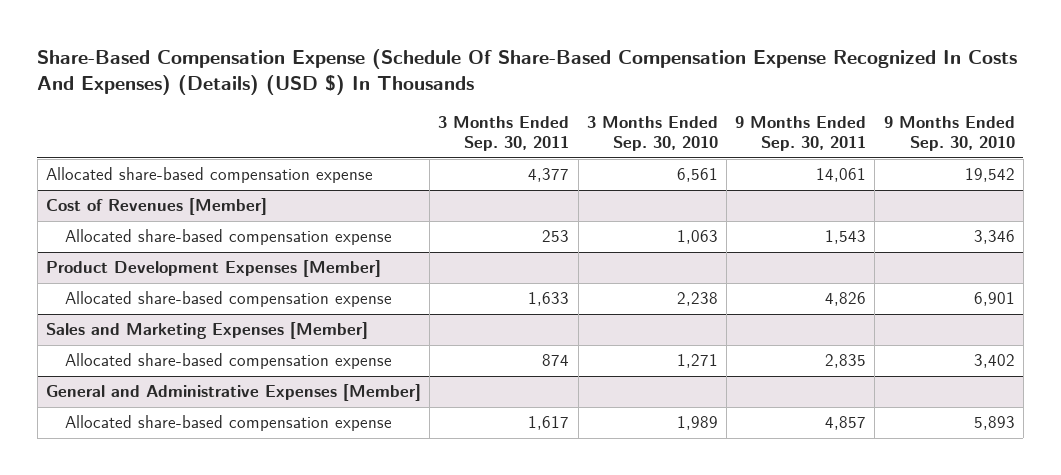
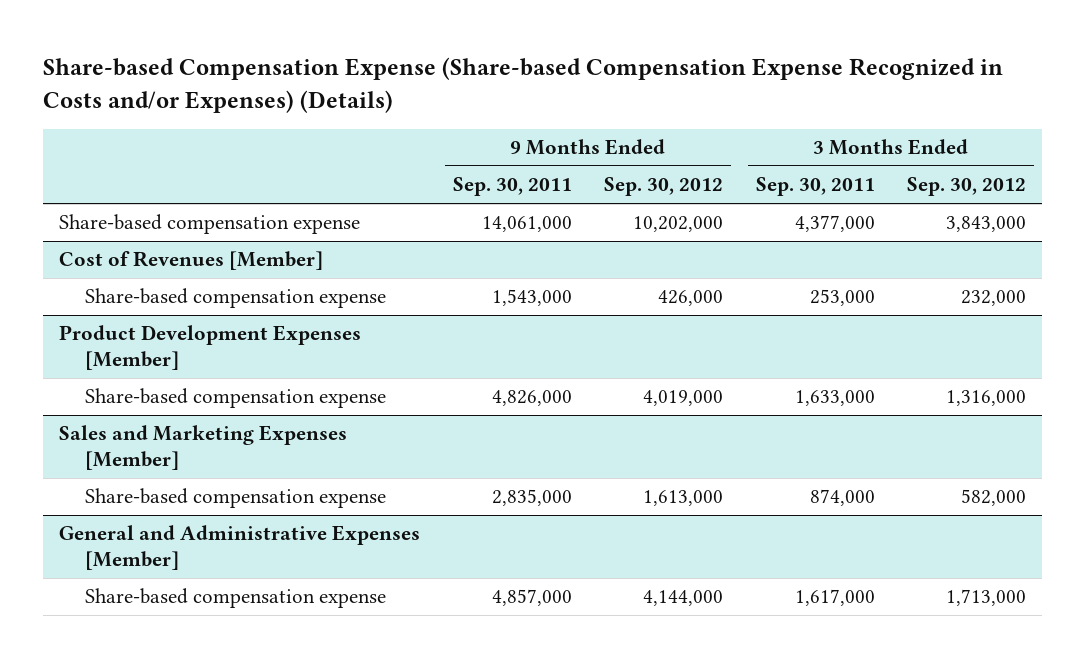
[37,48,1018,96] Share-Based Compensation Expense (Schedule Of Share-Based Compensation Expense Recognized In Costs And Expenses) (Details) (USD $) In Thousands -> [43,57,1004,113] Share-based Compensation Expense (Share-based Compensation Expense Recognized in Costs and/or Expenses) (Details)
[586,116,718,152] 3 Months Ended Sep. 30, 2010 -> none
[883,116,1015,152] 9 Months Ended Sep. 30, 2010 -> none
none -> [604,177,724,197] Sep. 30, 2012
none -> [907,177,1027,197] Sep. 30, 2012
[45,167,373,184] Allocated share-based compensation expense -> [59,214,361,235] Share-based compensation expense
[528,168,570,183] 4,377 -> [794,215,875,233] 4,377,000
[816,168,867,183] 14,061 -> [481,216,572,233] 14,061,000
[64,229,392,246] Allocated share-based compensation expense -> [84,288,386,309] Share-based compensation expense
[542,230,570,243] 253 -> [809,289,875,307] 253,000
[825,230,867,245] 1,543 -> [491,289,572,307] 1,543,000
[64,291,392,308] Allocated share-based compensation expense -> [84,388,386,409] Share-based compensation expense
[528,292,570,307] 1,633 -> [794,390,875,407] 1,633,000
[825,292,867,307] 4,826 -> [491,390,572,407] 4,826,000
[64,353,392,370] Allocated share-based compensation expense -> [84,488,386,509] Share-based compensation expense
[542,354,570,367] 874 -> [809,489,875,507] 874,000
[825,354,867,369] 2,835 -> [491,489,572,507] 2,835,000
[64,415,392,432] Allocated share-based compensation expense -> [84,588,386,609] Share-based compensation expense
[528,416,570,431] 1,617 -> [794,589,875,607] 1,617,000
[825,416,867,431] 4,857 -> [491,589,572,607] 4,857,000

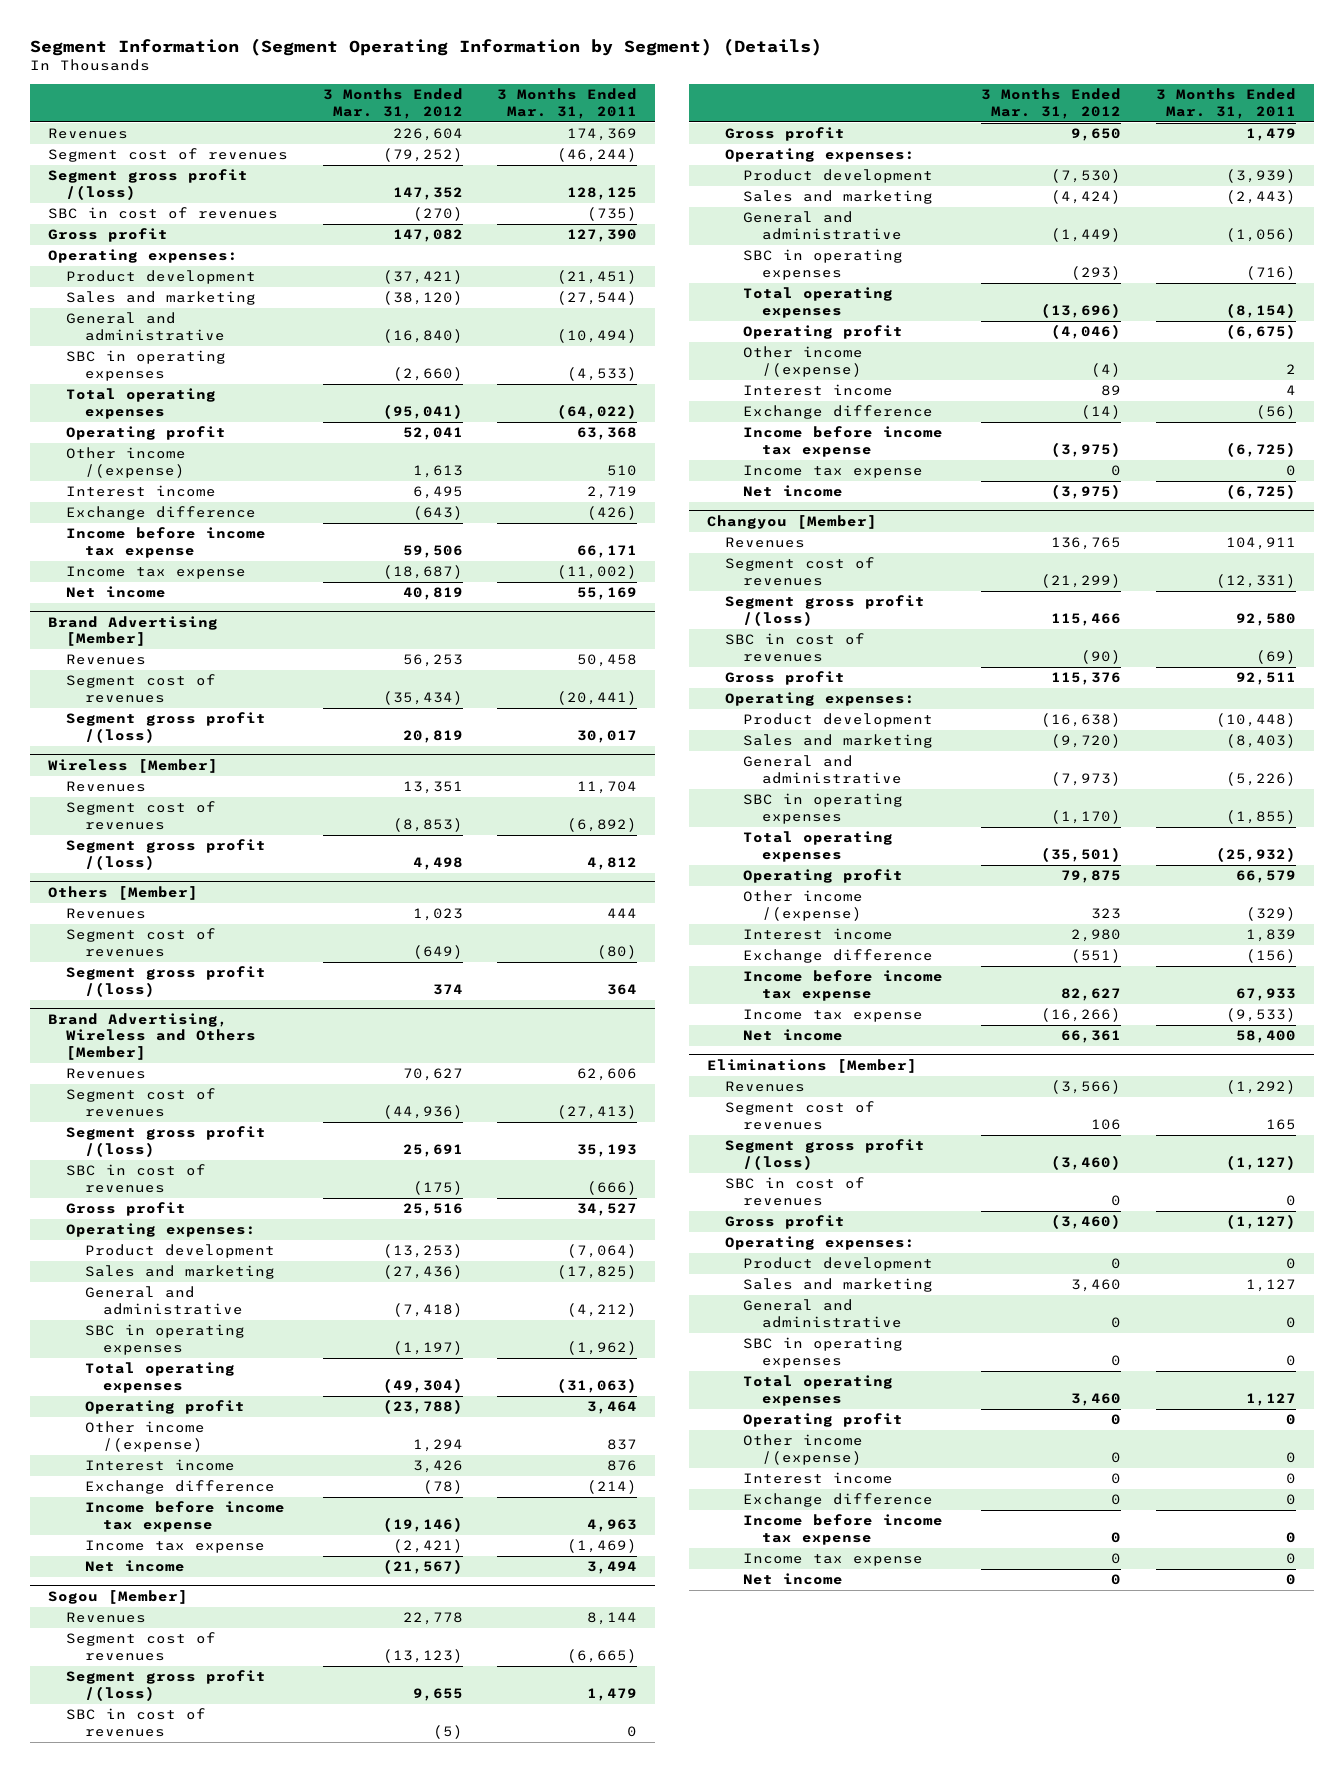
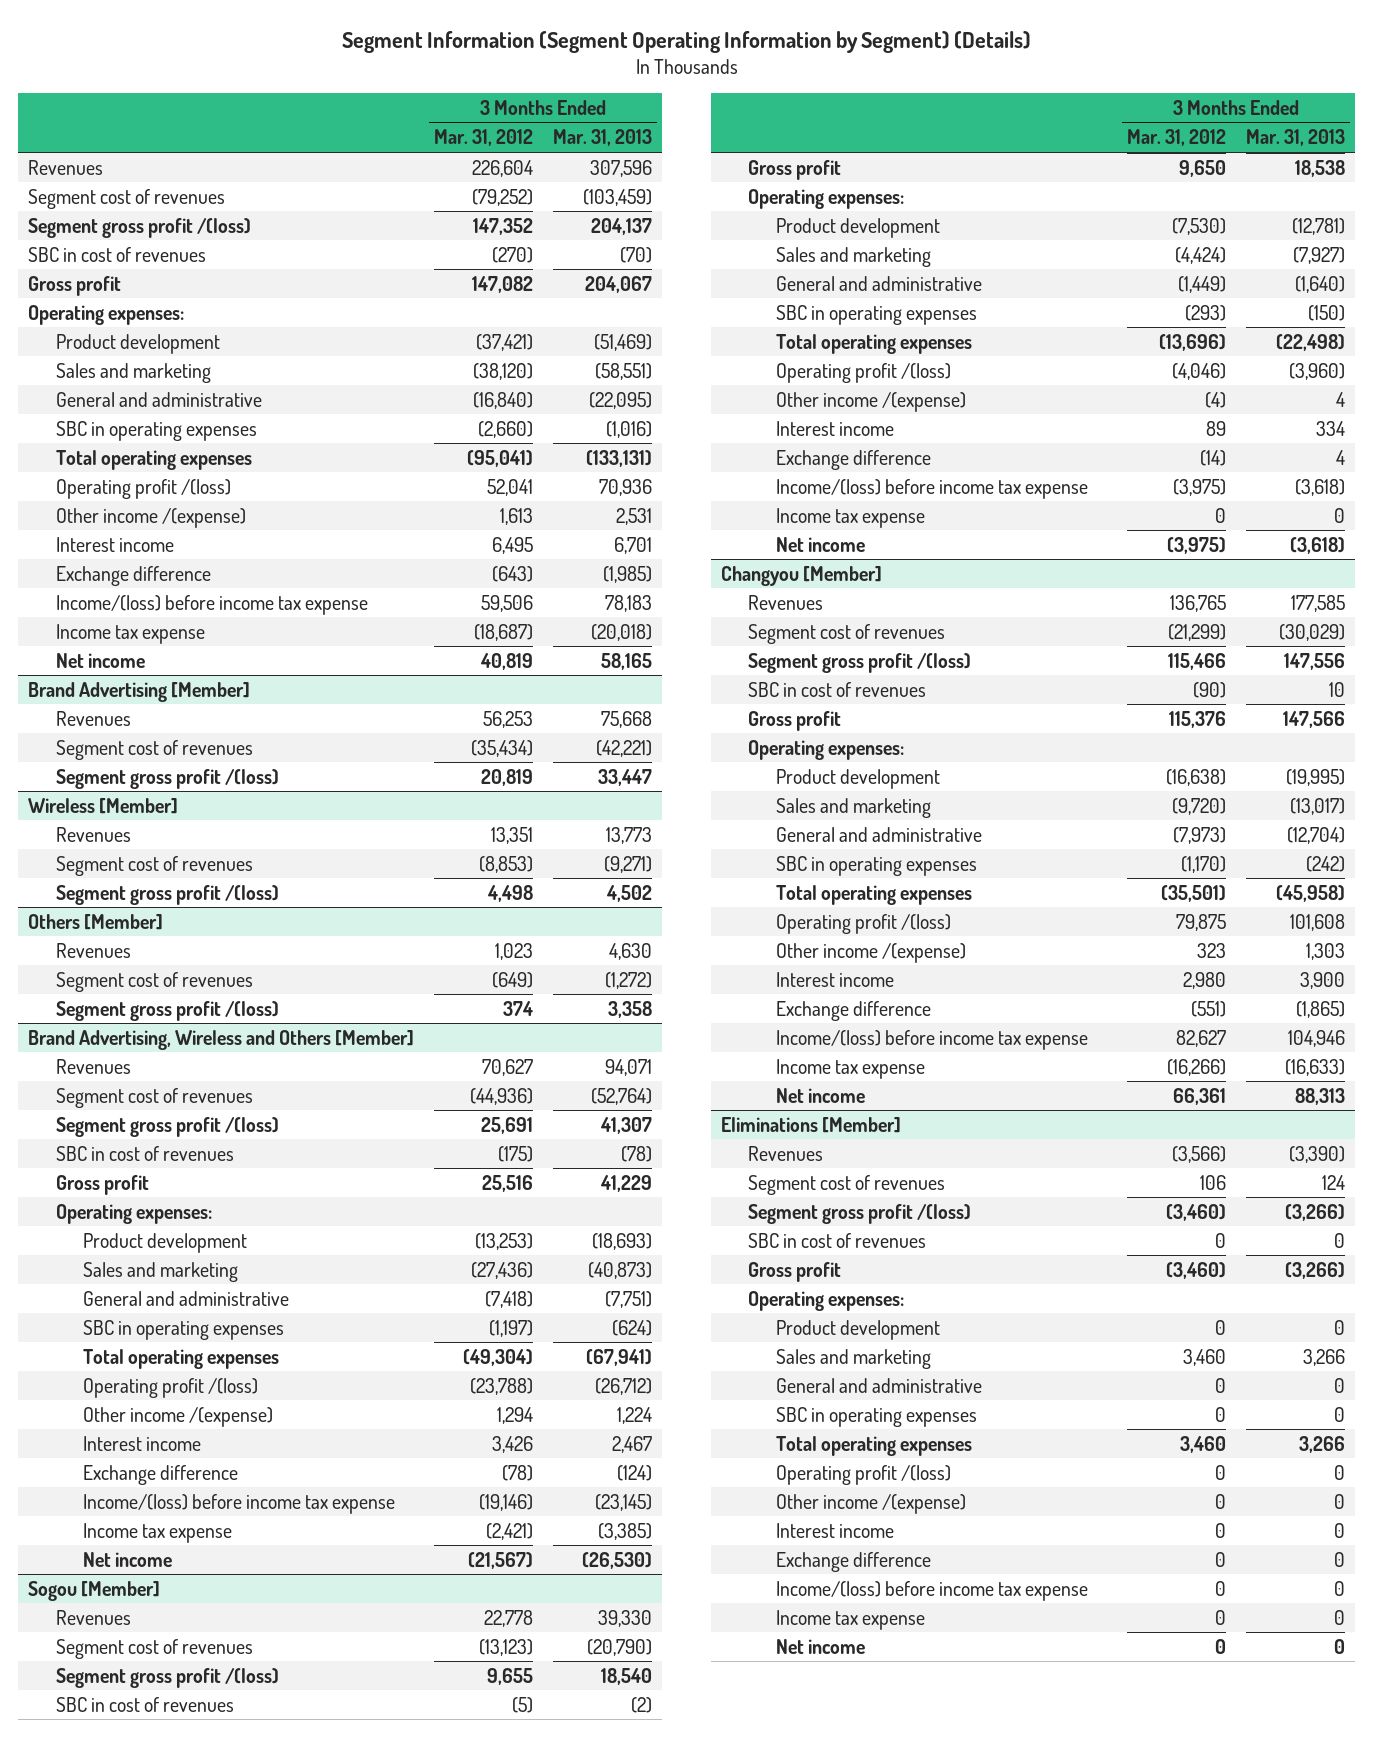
[497,88,638,119] 3 Months Ended Mar. 31, 2011 -> none
none -> [553,129,653,147] Mar. 31, 2013
[66,426,227,441] Operating profit -> [55,478,231,499] Operating profit /(loss)
[66,527,267,559] Income before income tax expense -> [55,594,368,615] Income/(loss) before income tax expense
[84,1400,245,1415] Operating profit -> [82,1377,258,1398] Operating profit /(loss)
[84,1501,285,1533] Income before income tax expense -> [82,1493,395,1514] Income/(loss) before income tax expense
[743,325,904,340] Operating profit -> [775,362,951,383] Operating profit /(loss)
[743,426,944,458] Income before income tax expense -> [775,478,1088,499] Income/(loss) before income tax expense
[743,869,904,884] Operating profit -> [775,913,951,934] Operating profit /(loss)
[743,970,944,1002] Income before income tax expense -> [775,1029,1088,1050] Income/(loss) before income tax expense
[743,1413,904,1428] Operating profit -> [775,1464,951,1485] Operating profit /(loss)
[743,1514,944,1546] Income before income tax expense -> [775,1580,1088,1601] Income/(loss) before income tax expense

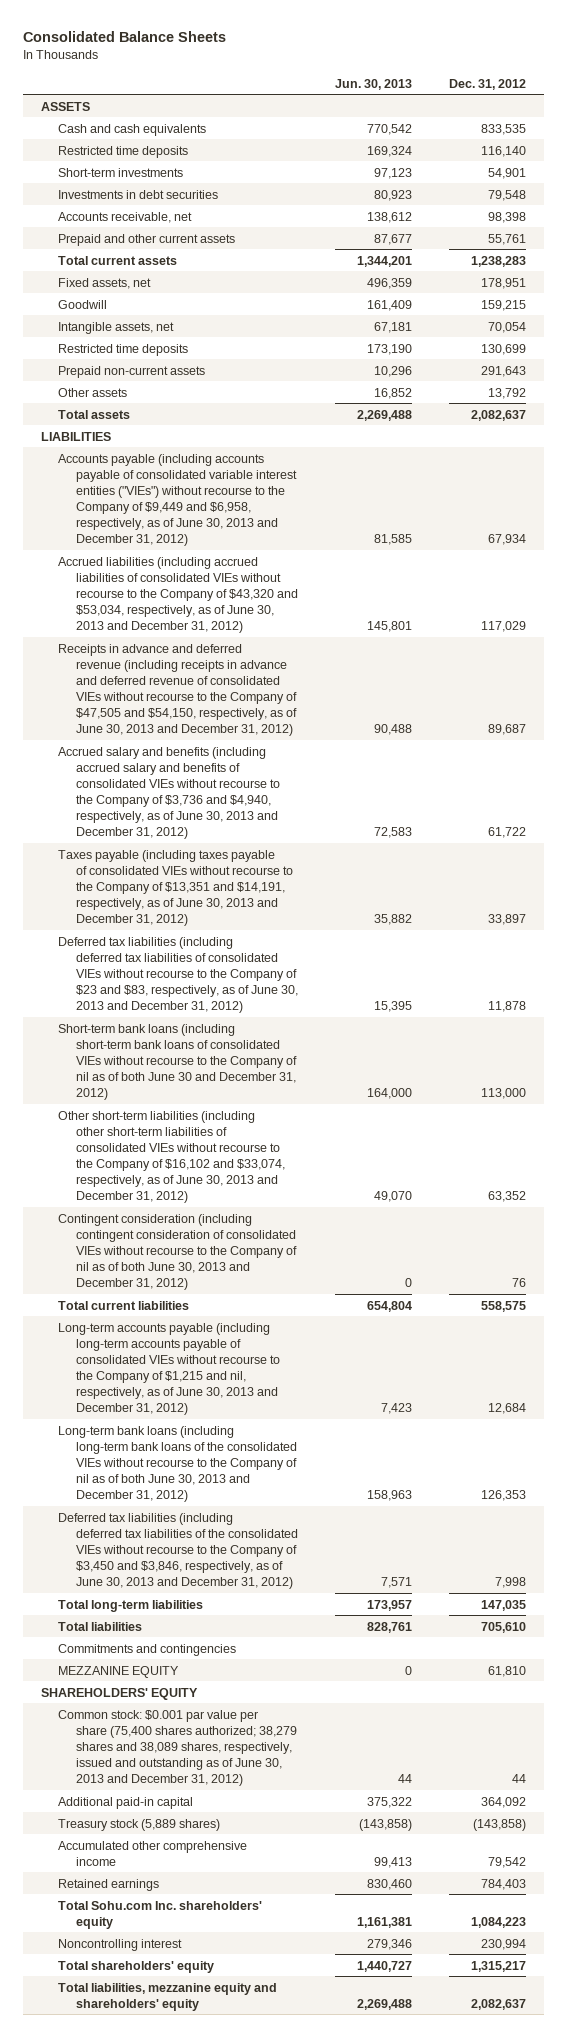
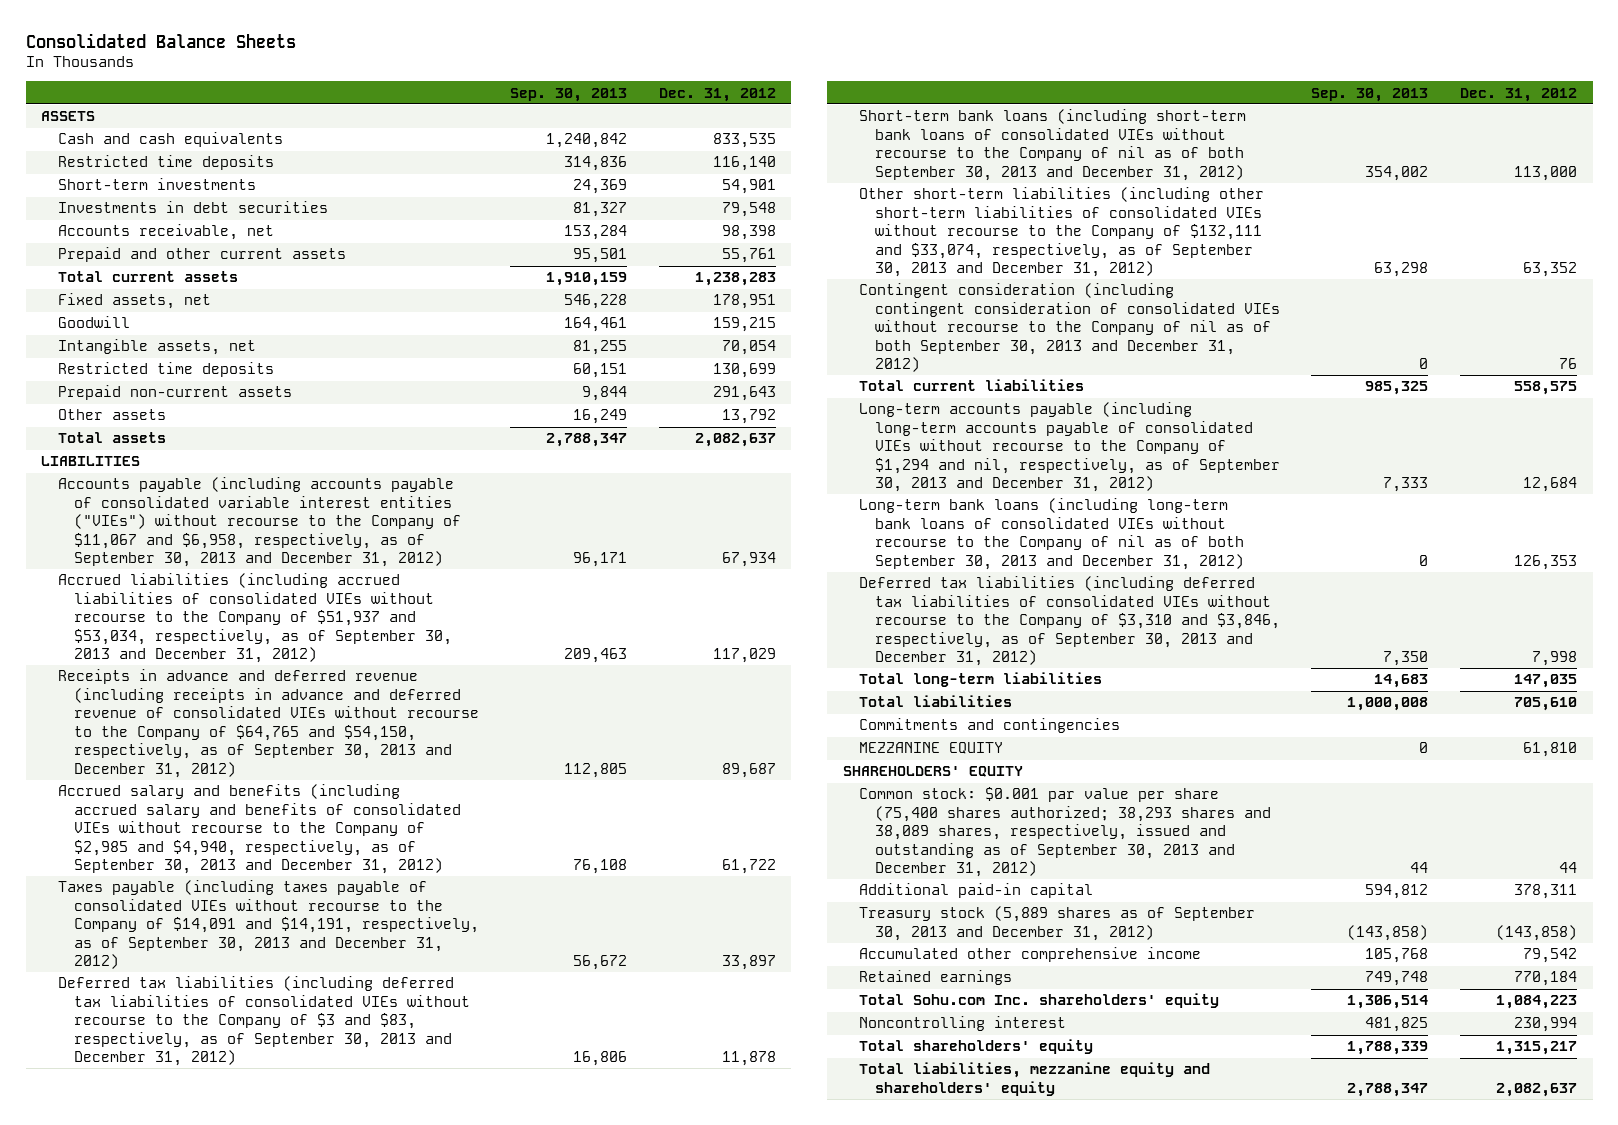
[334,78,412,90] Jun. 30, 2013 -> none
none -> [510,87,628,102] Sep. 30, 2013
[58,453,297,547] Accounts payable (including accounts payable of consolidated variable interest entities ("VIEs") without recourse to the Company of $9,449 and $6,958, respectively, as of June 30, 2013 and December 31, 2012) -> [57,477,461,568] Accounts payable (including accounts payable of consolidated variable interest entities ("VIEs") without recourse to the Company of $11,067 and $6,958, respectively, as of September 30, 2013 and December 31, 2012)
[58,556,298,634] Accrued liabilities (including accrued liabilities of consolidated VIEs without recourse to the Company of $43,320 and $53,034, respectively, as of June 30, 2013 and December 31, 2012) -> [57,573,452,664] Accrued liabilities (including accrued liabilities of consolidated VIEs without recourse to the Company of $51,937 and $53,034, respectively, as of September 30, 2013 and December 31, 2012)
[58,643,297,737] Receipts in advance and deferred revenue (including receipts in advance and deferred revenue of consolidated VIEs without recourse to the Company of $47,505 and $54,150, respectively, as of June 30, 2013 and December 31, 2012) -> [57,669,479,778] Receipts in advance and deferred revenue (including receipts in advance and deferred revenue of consolidated VIEs without recourse to the Company of $64,765 and $54,150, respectively, as of September 30, 2013 and December 31, 2012)
[58,746,280,840] Accrued salary and benefits (including accrued salary and benefits of consolidated VIEs without recourse to the Company of $3,736 and $4,940, respectively, as of June 30, 2013 and December 31, 2012) -> [57,784,461,875] Accrued salary and benefits (including accrued salary and benefits of consolidated VIEs without recourse to the Company of $2,985 and $4,940, respectively, as of September 30, 2013 and December 31, 2012)
[58,849,293,927] Taxes payable (including taxes payable of consolidated VIEs without recourse to the Company of $13,351 and $14,191, respectively, as of June 30, 2013 and December 31, 2012) -> [57,880,479,970] Taxes payable (including taxes payable of consolidated VIEs without recourse to the Company of $14,091 and $14,191, respectively, as of September 30, 2013 and December 31, 2012)
[58,936,298,1014] Deferred tax liabilities (including deferred tax liabilities of consolidated VIEs without recourse to the Company of $23 and $83, respectively, as of June 30, 2013 and December 31, 2012) -> [57,976,470,1067] Deferred tax liabilities (including deferred tax liabilities of consolidated VIEs without recourse to the Company of $3 and $83, respectively, as of September 30, 2013 and December 31, 2012)
[58,1023,297,1101] Short-term bank loans (including short-term bank loans of consolidated VIEs without recourse to the Company of nil as of both June 30 and December 31, 2012) -> [858,109,1246,181] Short-term bank loans (including short-term bank loans of consolidated VIEs without recourse to the Company of nil as of both September 30, 2013 and December 31, 2012)
[58,1110,285,1204] Other short-term liabilities (including other short-term liabilities of consolidated VIEs without recourse to the Company of $16,102 and $33,074, respectively, as of June 30, 2013 and December 31, 2012) -> [858,187,1264,278] Other short-term liabilities (including other short-term liabilities of consolidated VIEs without recourse to the Company of $132,111 and $33,074, respectively, as of September 30, 2013 and December 31, 2012)
[58,1213,297,1291] Contingent consideration (including contingent consideration of consolidated VIEs without recourse to the Company of nil as of both June 30, 2013 and December 31, 2012) -> [858,283,1281,373] Contingent consideration (including contingent consideration of consolidated VIEs without recourse to the Company of nil as of both September 30, 2013 and December 31, 2012)
[58,1322,280,1416] Long-term accounts payable (including long-term accounts payable of consolidated VIEs without recourse to the Company of $1,215 and nil, respectively, as of June 30, 2013 and December 31, 2012) -> [858,402,1281,493] Long-term accounts payable (including long-term accounts payable of consolidated VIEs without recourse to the Company of $1,294 and nil, respectively, as of September 30, 2013 and December 31, 2012)
[58,1425,297,1503] Long-term bank loans (including long-term bank loans of the consolidated VIEs without recourse to the Company of nil as of both June 30, 2013 and December 31, 2012) -> [858,498,1245,570] Long-term bank loans (including long-term bank loans of consolidated VIEs without recourse to the Company of nil as of both September 30, 2013 and December 31, 2012)
[58,1512,298,1590] Deferred tax liabilities (including deferred tax liabilities of the consolidated VIEs without recourse to the Company of $3,450 and $3,846, respectively, as of June 30, 2013 and December 31, 2012) -> [858,576,1281,667] Deferred tax liabilities (including deferred tax liabilities of consolidated VIEs without recourse to the Company of $3,310 and $3,846, respectively, as of September 30, 2013 and December 31, 2012)
[58,1709,297,1787] Common stock: $0.001 par value per share (75,400 shares authorized; 38,279 shares and 38,089 shares, respectively, issued and outstanding as of June 30, 2013 and December 31, 2012) -> [858,787,1272,878] Common stock: $0.001 par value per share (75,400 shares authorized; 38,293 shares and 38,089 shares, respectively, issued and outstanding as of September 30, 2013 and December 31, 2012)
[480,1796,526,1808] 364,092 -> [1513,884,1577,900] 378,311
[58,1818,221,1831] Treasury stock (5,889 shares) -> [858,906,1255,941] Treasury stock (5,889 shares as of September 30, 2013 and December 31, 2012)
[480,1878,526,1890] 784,403 -> [1513,971,1577,987] 770,184

